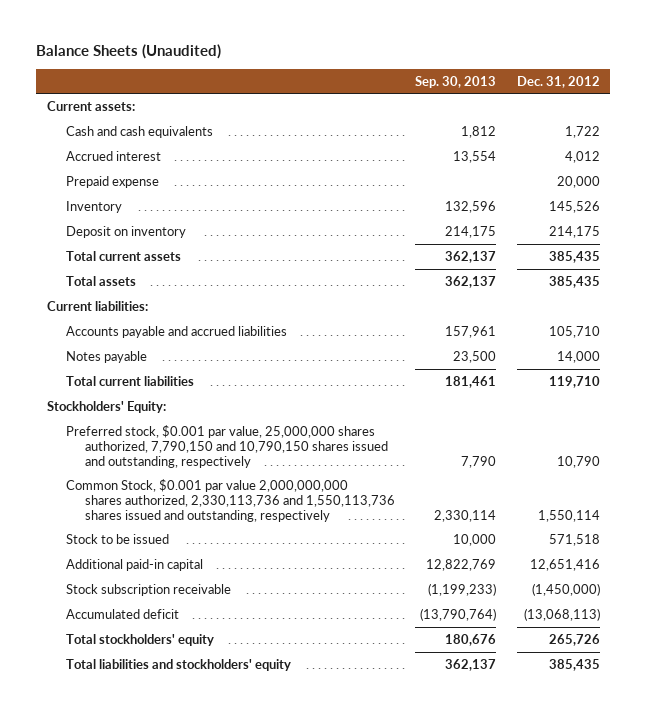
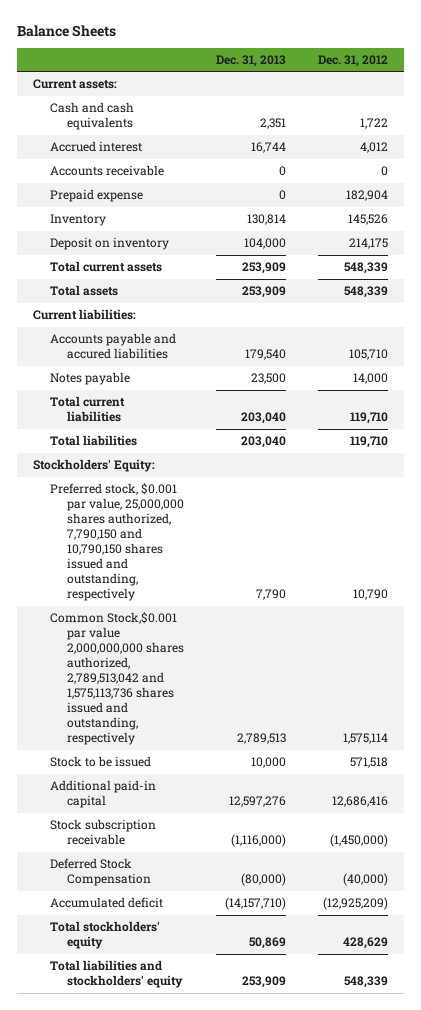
[36,44,222,60] Balance Sheets (Unaudited) -> [16,24,116,37] Balance Sheets
[415,75,497,88] Sep. 30, 2013 -> none
none -> [216,54,287,67] Dec. 31, 2013
none -> [50,165,165,177] Accounts receivable
[556,175,600,188] 20,000 -> [345,190,388,202] 182,904
[548,250,600,263] 385,435 -> [343,262,388,275] 548,339
[548,275,600,288] 385,435 -> [343,286,388,299] 548,339
[65,325,287,338] Accounts payable and accrued liabilities -> [50,333,177,360] Accounts payable and accured liabilities
none -> [50,435,138,447] Total liabilities
[65,478,395,522] Common Stock, $0.001 par value 2,000,000,000 shares authorized, 2,330,113,736 and 1,550,113,736 shares issued and outstanding, respectively -> [50,612,185,746] Common Stock,$0.001 par value 2,000,000,000 shares authorized, 2,789,513,042 and 1,575,113,736 shares issued and outstanding, respectively
[537,509,600,522] 1,550,114 -> [342,733,388,745] 1,575,114
[529,558,600,571] 12,651,416 -> [331,796,388,808] 12,686,416
none -> [50,858,152,887] Deferred Stock Compensation
[523,607,600,621] (13,068,113) -> [322,897,388,911] (12,925,209)
[548,633,600,646] 265,726 -> [342,937,388,950] 428,629
[548,658,600,671] 385,435 -> [343,976,388,989] 548,339

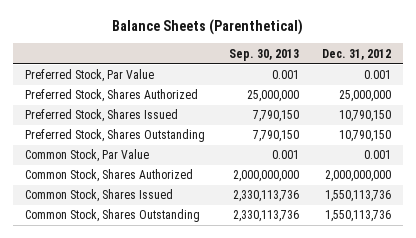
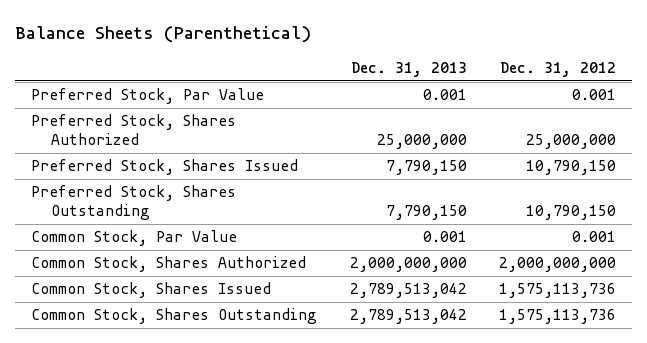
[228,48,299,61] Sep. 30, 2013 -> none
none -> [350,62,467,78] Dec. 31, 2013
[325,190,392,203] 1,550,113,736 -> [499,283,617,299] 1,575,113,736
[325,210,392,223] 1,550,113,736 -> [499,309,617,325] 1,575,113,736

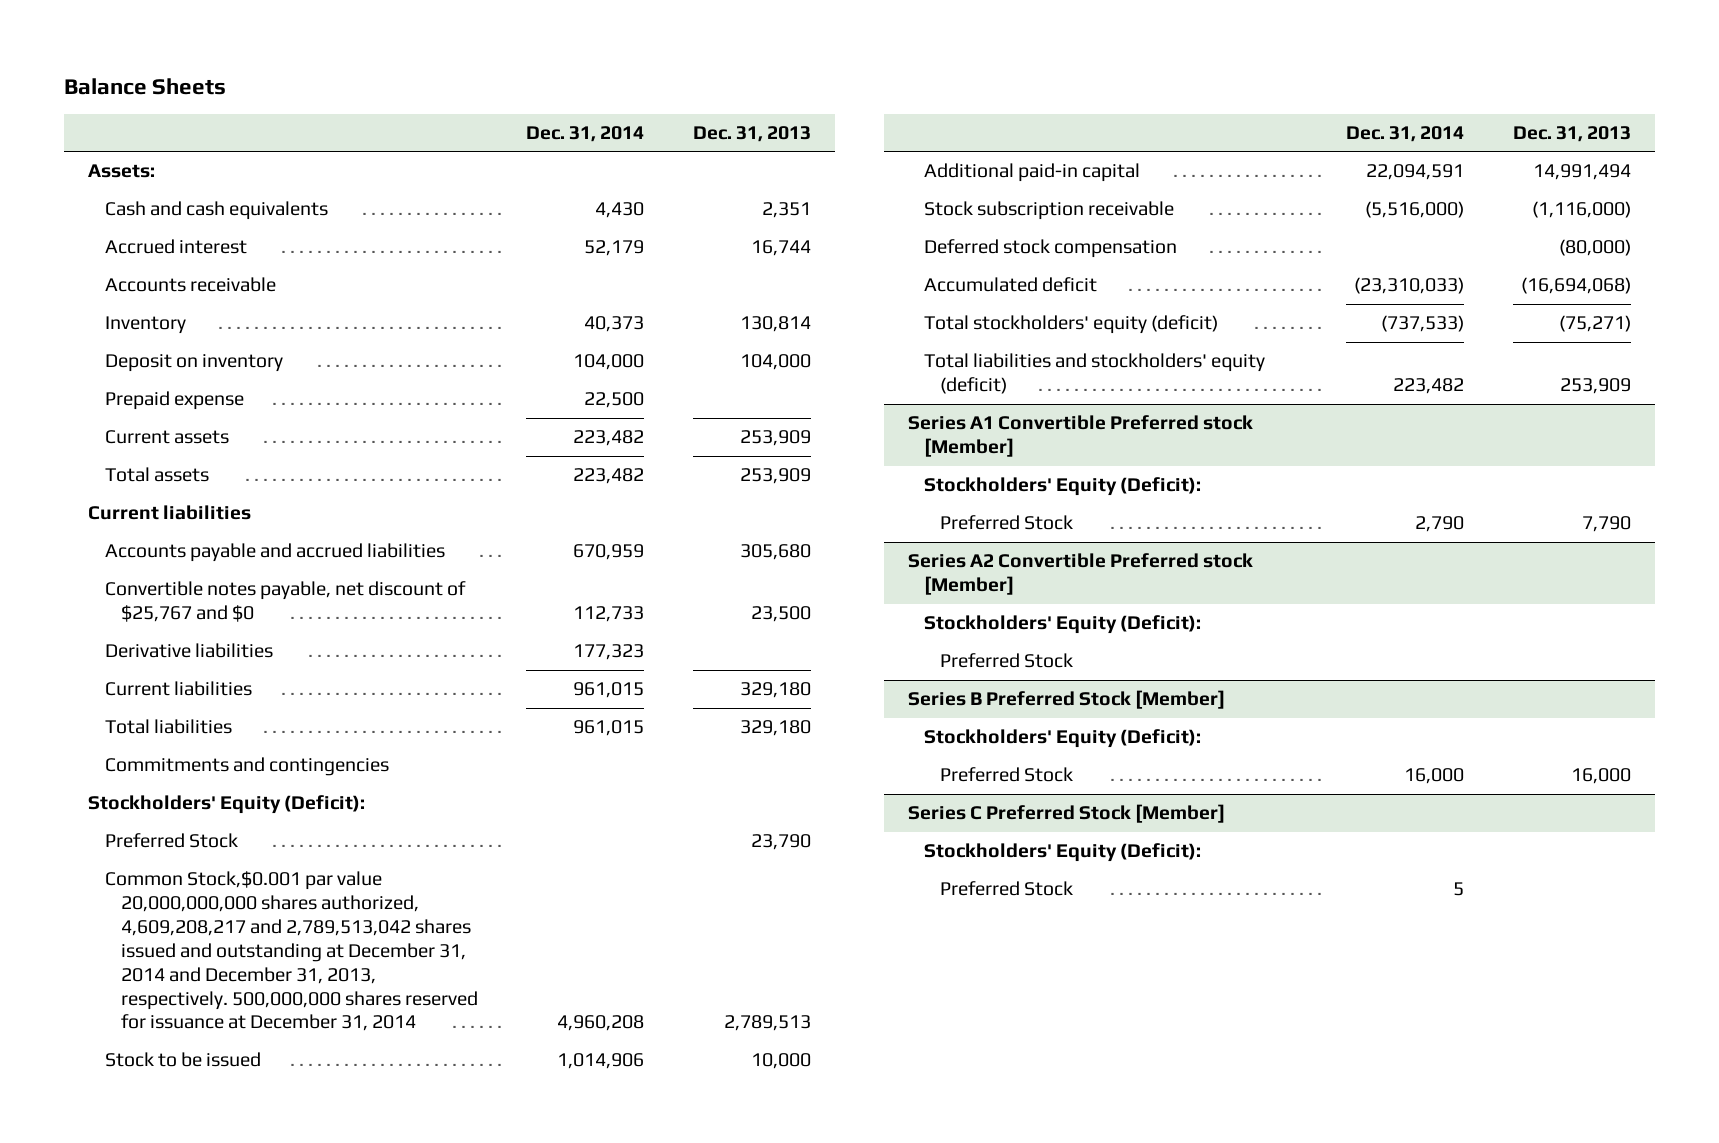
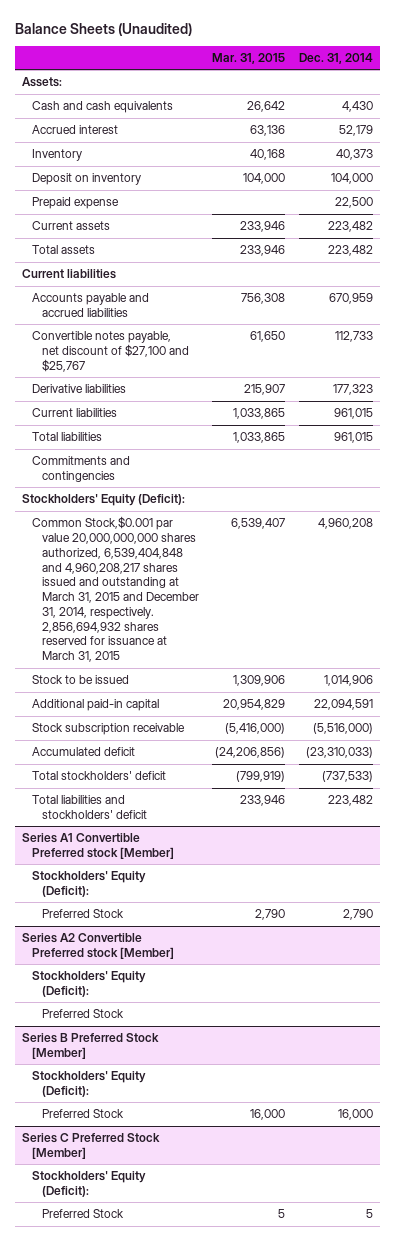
[64,78,227,96] Balance Sheets -> [15,22,193,36] Balance Sheets (Unaudited)
[692,125,811,142] Dec. 31, 2013 -> none
none -> [212,52,286,64] Mar. 31, 2015
[104,277,276,293] Accounts receivable -> none
[104,581,466,623] Convertible notes payable, net discount of $25,767 and $0 -> [31,331,189,372] Convertible notes payable, net discount of $27,100 and $25,767
[104,833,238,849] Preferred Stock -> none
[104,871,478,1032] Common Stock,$0.001 par value 20,000,000,000 shares authorized, 4,609,208,217 and 2,789,513,042 shares issued and outstanding at December 31, 2014 and December 31, 2013, respectively. 500,000,000 shares reserved for issuance at December 31, 2014 -> [31,516,199,663] Common Stock,$0.001 par value 20,000,000,000 shares authorized, 6,539,404,848 and 4,960,208,217 shares issued and outstanding at March 31, 2015 and December 31, 2014, respectively. 2,856,694,932 shares reserved for issuance at March 31, 2015
[924,239,1178,259] Deferred stock compensation -> none
[924,315,1219,335] Total stockholders' equity (deficit) -> [31,771,166,781] Total stockholders' deficit
[924,353,1266,395] Total liabilities and stockholders' equity (deficit) -> [31,795,147,819] Total liabilities and stockholders' deficit

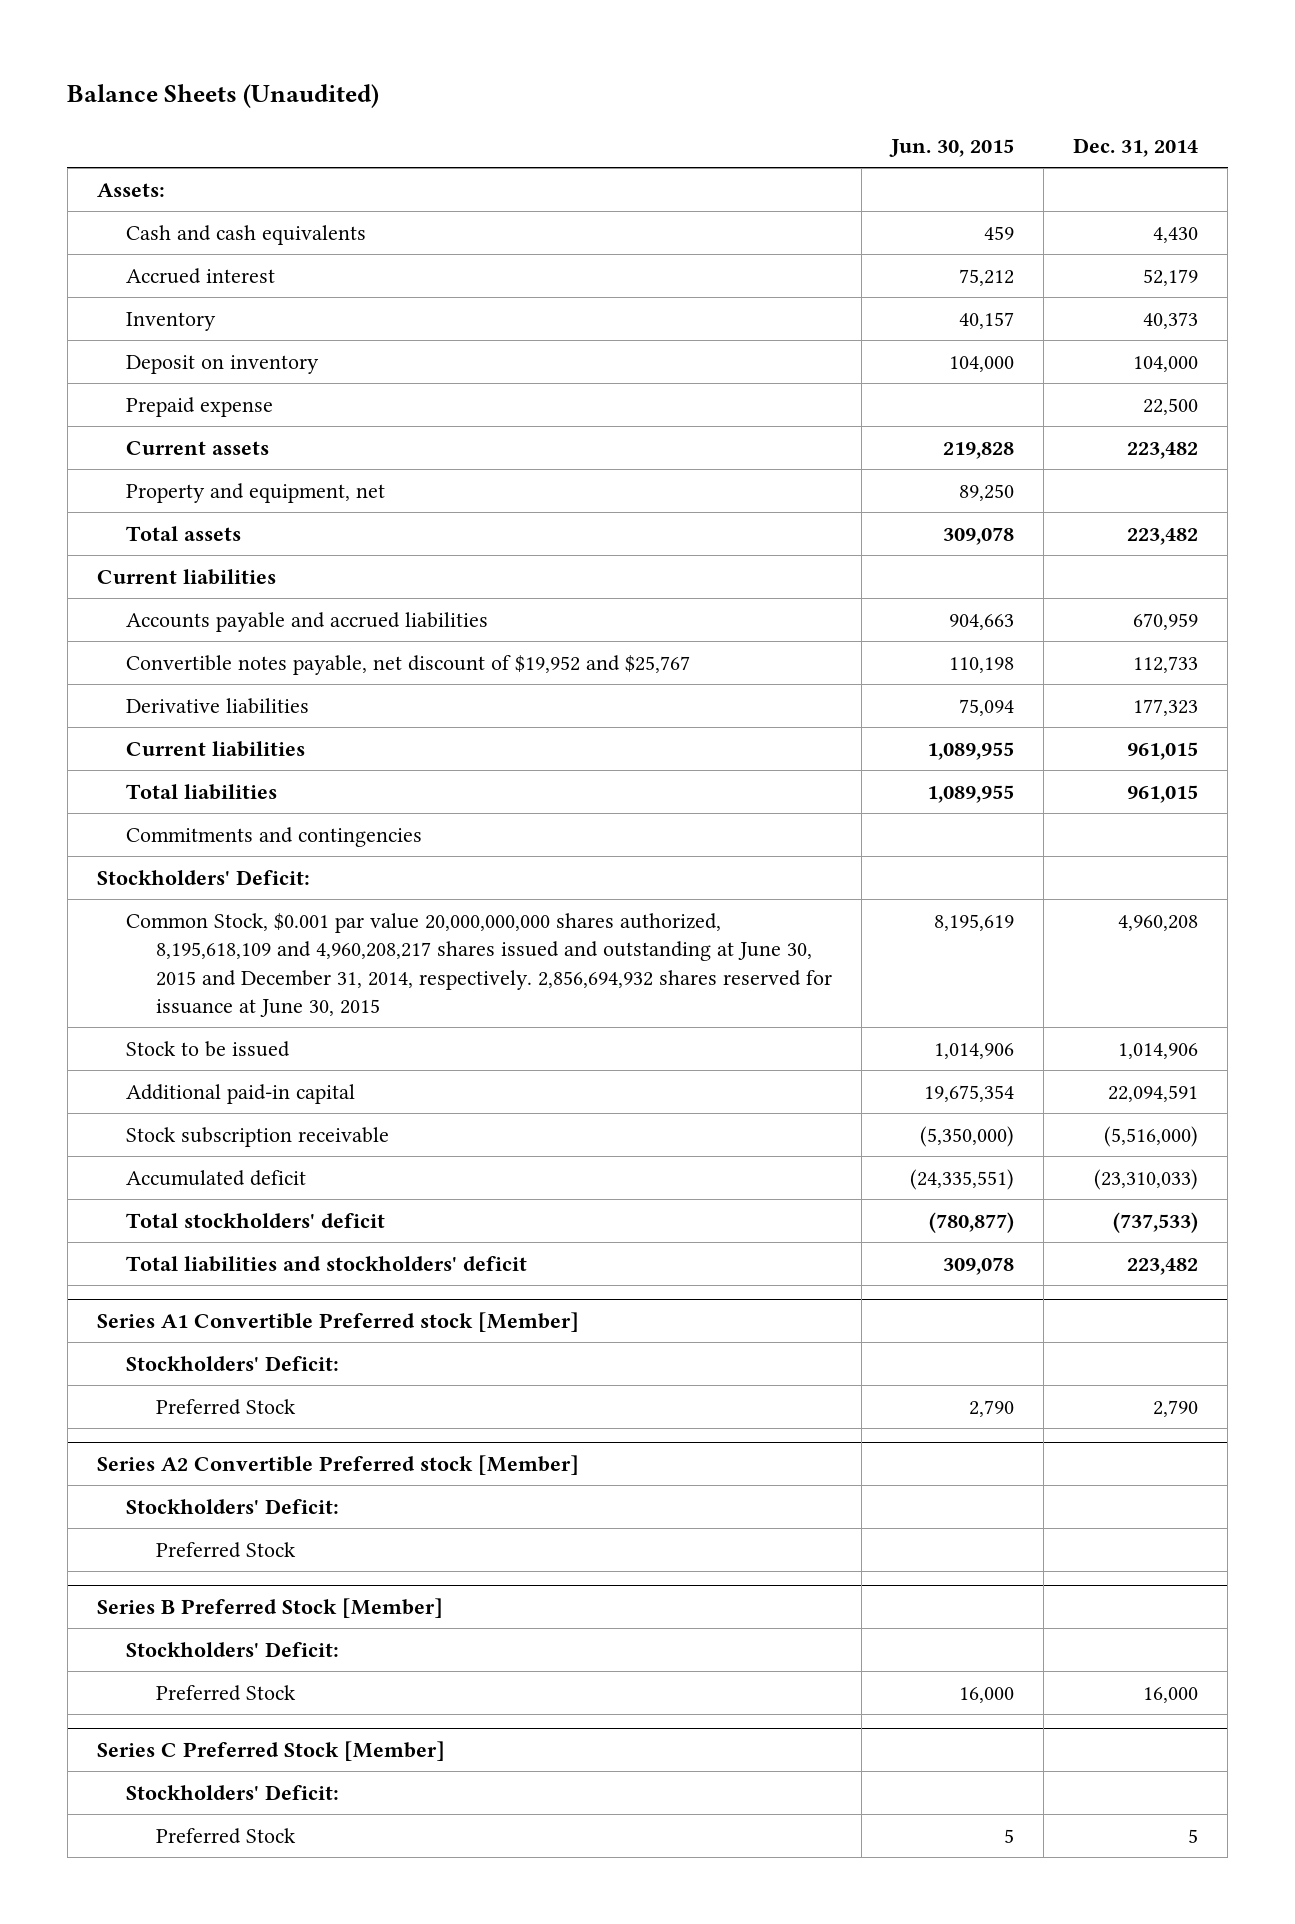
[212,52,286,64] Mar. 31, 2015 -> none
none -> [889,138,1015,157] Jun. 30, 2015
none -> [126,482,386,503] Property and equipment, net
[31,331,189,372] Convertible notes payable, net discount of $27,100 and $25,767 -> [126,654,691,675] Convertible notes payable, net discount of $19,952 and $25,767
[22,494,186,507] Stockholders' Equity (Deficit): -> [96,869,310,885] Stockholders' Deficit:
[31,516,199,663] Common Stock,$0.001 par value 20,000,000,000 shares authorized, 6,539,404,848 and 4,960,208,217 shares issued and outstanding at March 31, 2015 and December 31, 2014, respectively. 2,856,694,932 shares reserved for issuance at March 31, 2015 -> [126,912,833,1017] Common Stock, $0.001 par value 20,000,000,000 shares authorized, 8,195,618,109 and 4,960,208,217 shares issued and outstanding at June 30, 2015 and December 31, 2014, respectively. 2,856,694,932 shares reserved for issuance at June 30, 2015
[31,871,146,897] Stockholders' Equity (Deficit): -> [126,1355,340,1371] Stockholders' Deficit:
[31,971,146,997] Stockholders' Equity (Deficit): -> [126,1498,340,1514] Stockholders' Deficit:
[31,1071,146,1097] Stockholders' Equity (Deficit): -> [126,1641,340,1657] Stockholders' Deficit:
[31,1171,146,1197] Stockholders' Equity (Deficit): -> [126,1784,340,1800] Stockholders' Deficit:

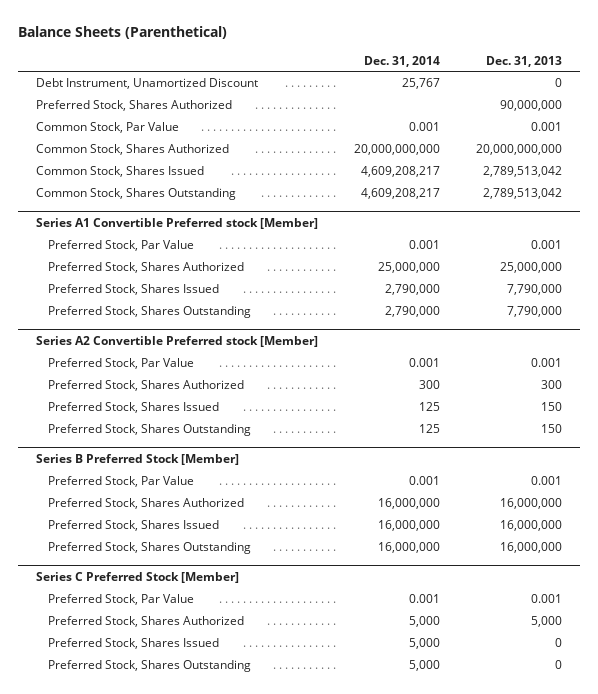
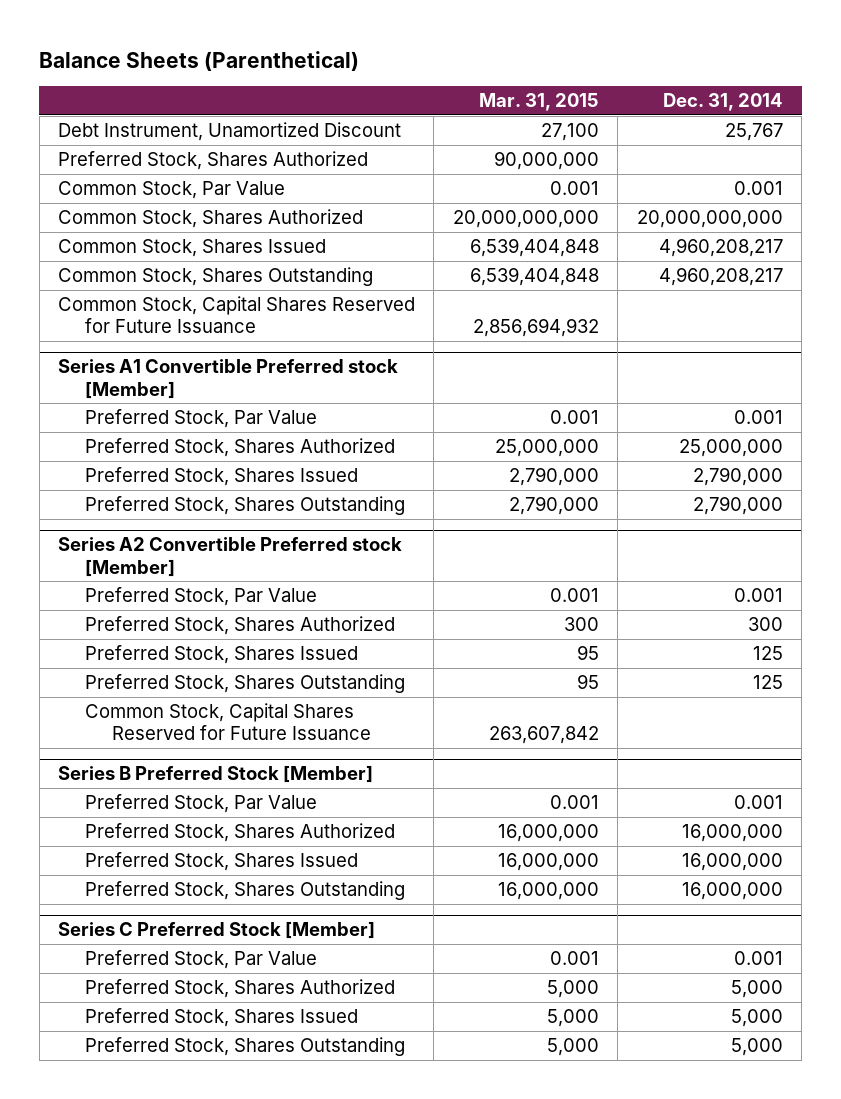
[485,55,562,67] Dec. 31, 2013 -> none
none -> [478,93,599,112] Mar. 31, 2015
[360,166,440,178] 4,609,208,217 -> [658,238,783,258] 4,960,208,217
[360,188,440,200] 4,609,208,217 -> [658,267,783,287] 4,960,208,217
none -> [58,296,416,334] Common Stock, Capital Shares Reserved for Future Issuance
none -> [84,703,371,741] Common Stock, Capital Shares Reserved for Future Issuance

